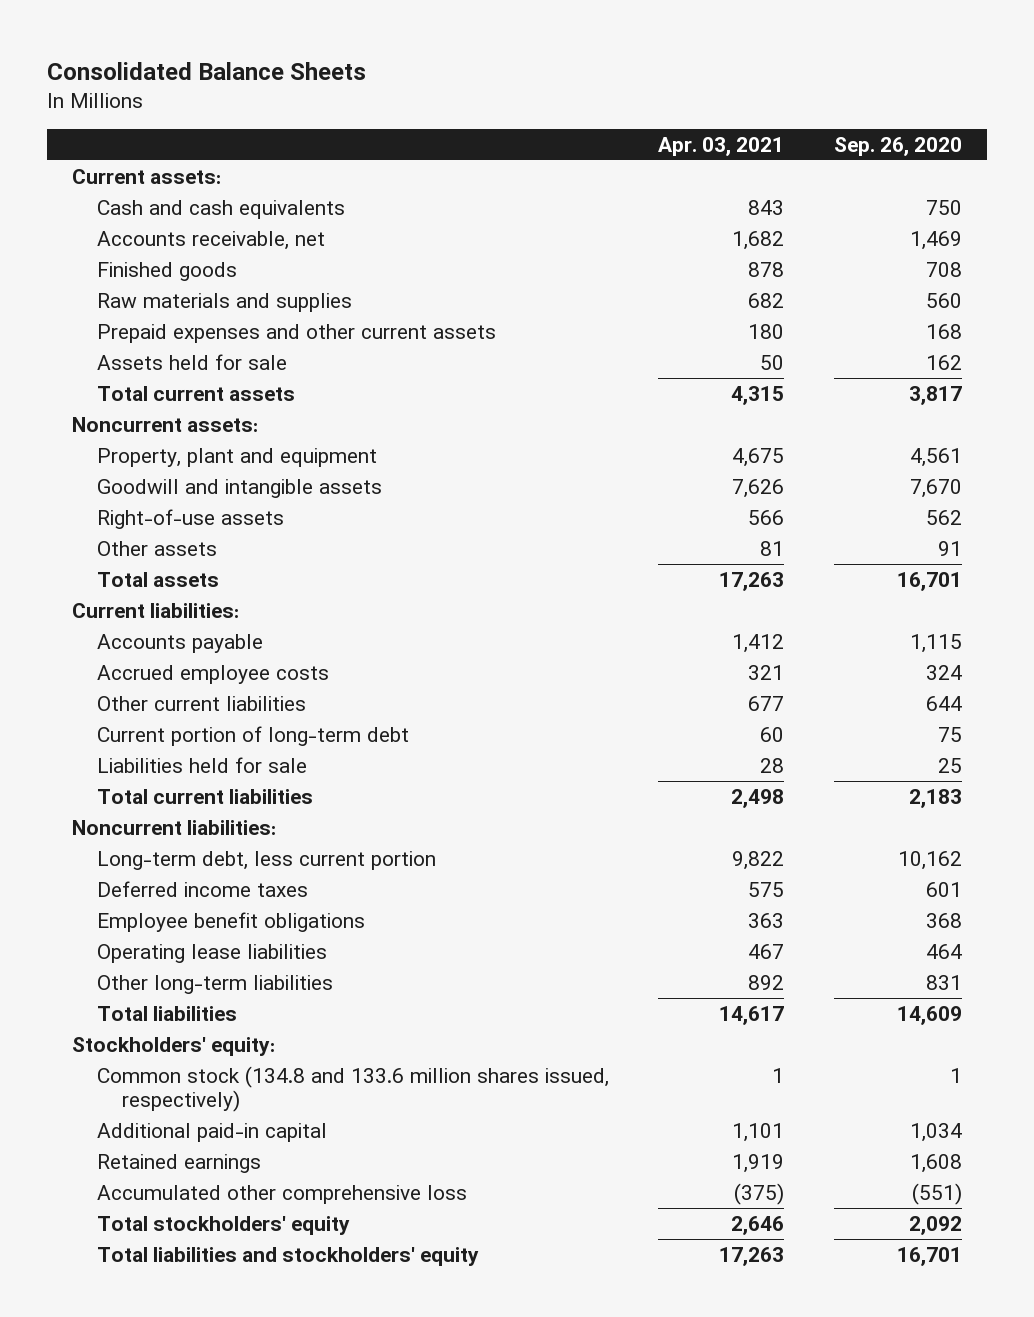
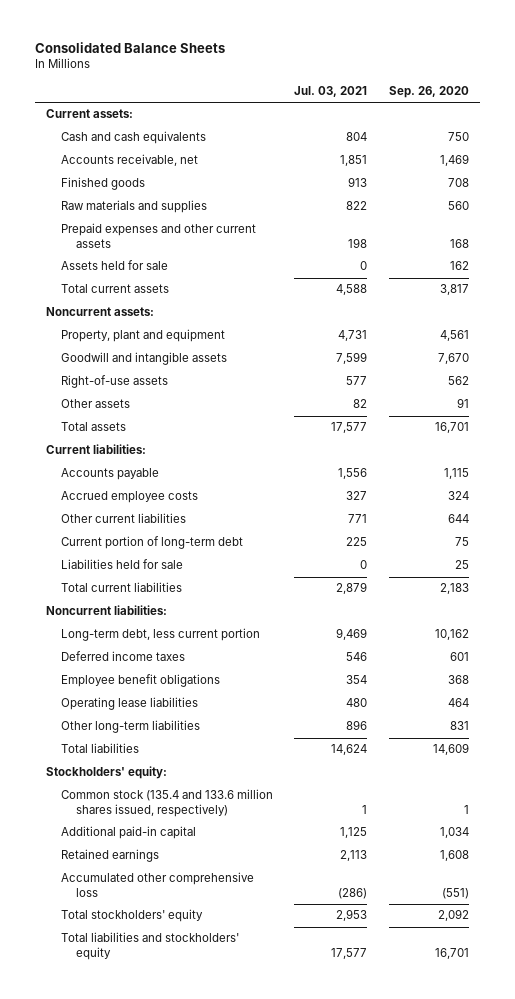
[658,136,785,156] Apr. 03, 2021 -> none
none -> [294,85,368,97] Jul. 03, 2021
[96,1065,609,1113] Common stock (134.8 and 133.6 million shares issued, respectively) -> [60,789,273,817] Common stock (135.4 and 133.6 million shares issued, respectively)

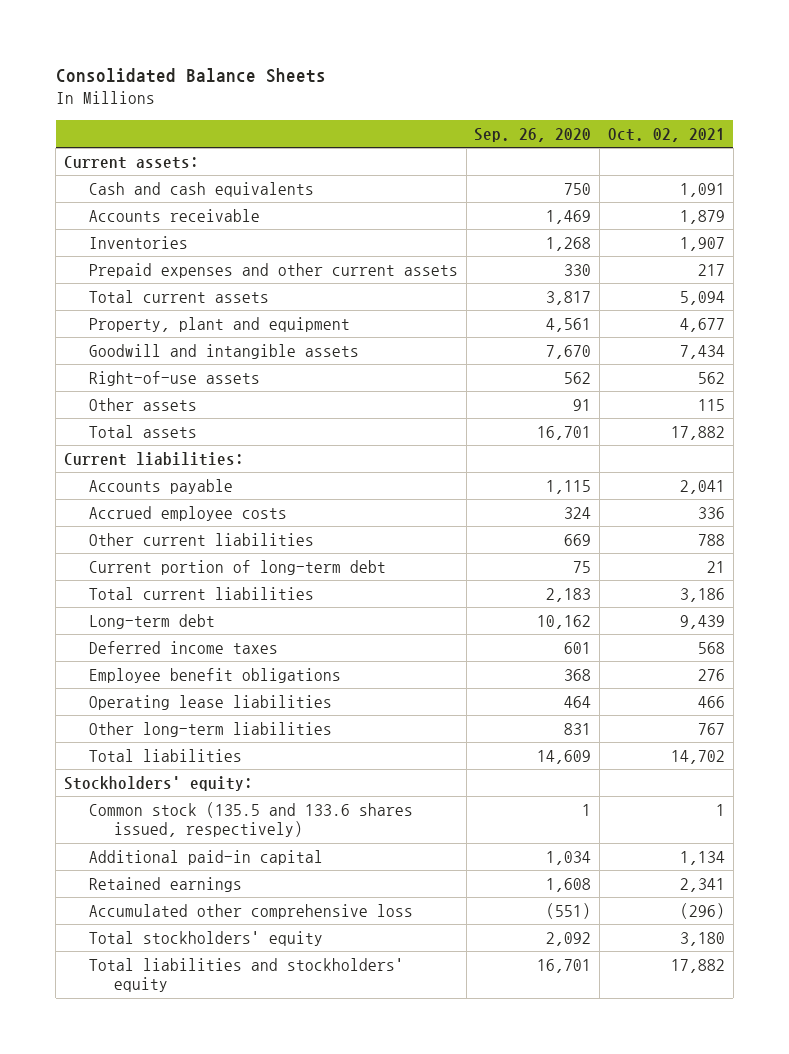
[294,85,368,97] Jul. 03, 2021 -> none
none -> [607,127,725,142] Oct. 02, 2021
[60,177,145,191] Finished goods -> none
[60,200,207,214] Raw materials and supplies -> none
[60,260,168,271] Assets held for sale -> none
[60,154,198,167] Accounts receivable, net -> [88,208,260,222] Accounts receivable
none -> [88,235,188,249] Inventories
[450,238,470,248] 168 -> [564,263,592,276] 330
[45,307,154,317] Noncurrent assets: -> none
[448,514,470,524] 644 -> [564,533,592,546] 669
[60,559,183,570] Liabilities held for sale -> none
[45,605,167,616] Noncurrent liabilities: -> none
[60,628,260,642] Long-term debt, less current portion -> [88,613,215,629] Long-term debt
[60,789,273,817] Common stock (135.4 and 133.6 million shares issued, respectively) -> [88,801,413,838] Common stock (135.5 and 133.6 shares issued, respectively)

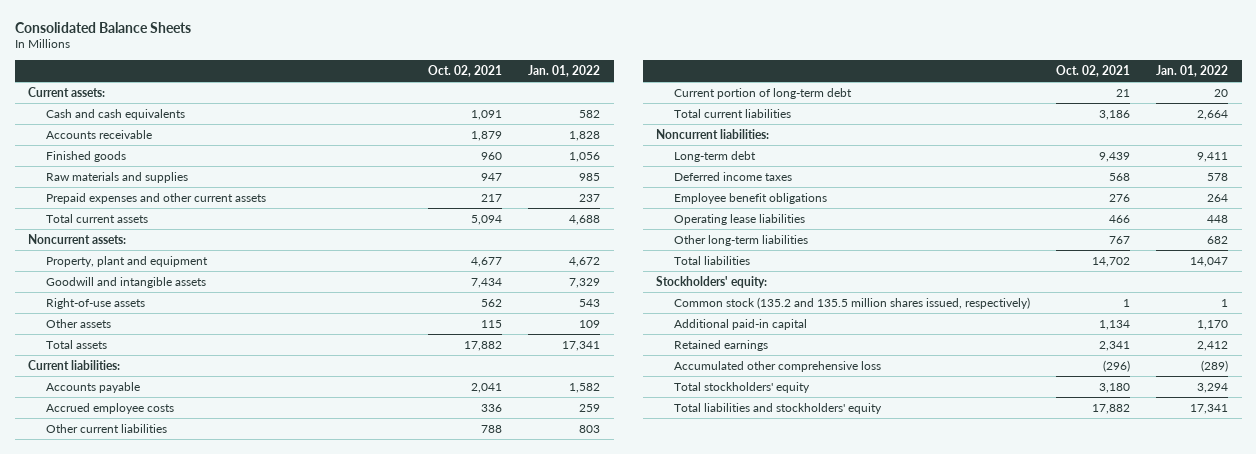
[474,127,592,142] Sep. 26, 2020 -> none
none -> [528,64,601,77] Jan. 01, 2022
[88,235,188,249] Inventories -> none
none -> [45,150,126,162] Finished goods
none -> [45,171,188,183] Raw materials and supplies
none -> [28,233,127,244] Noncurrent assets:
none -> [655,128,769,139] Noncurrent liabilities:
[88,801,413,838] Common stock (135.5 and 133.6 shares issued, respectively) -> [673,296,1030,309] Common stock (135.2 and 135.5 million shares issued, respectively)

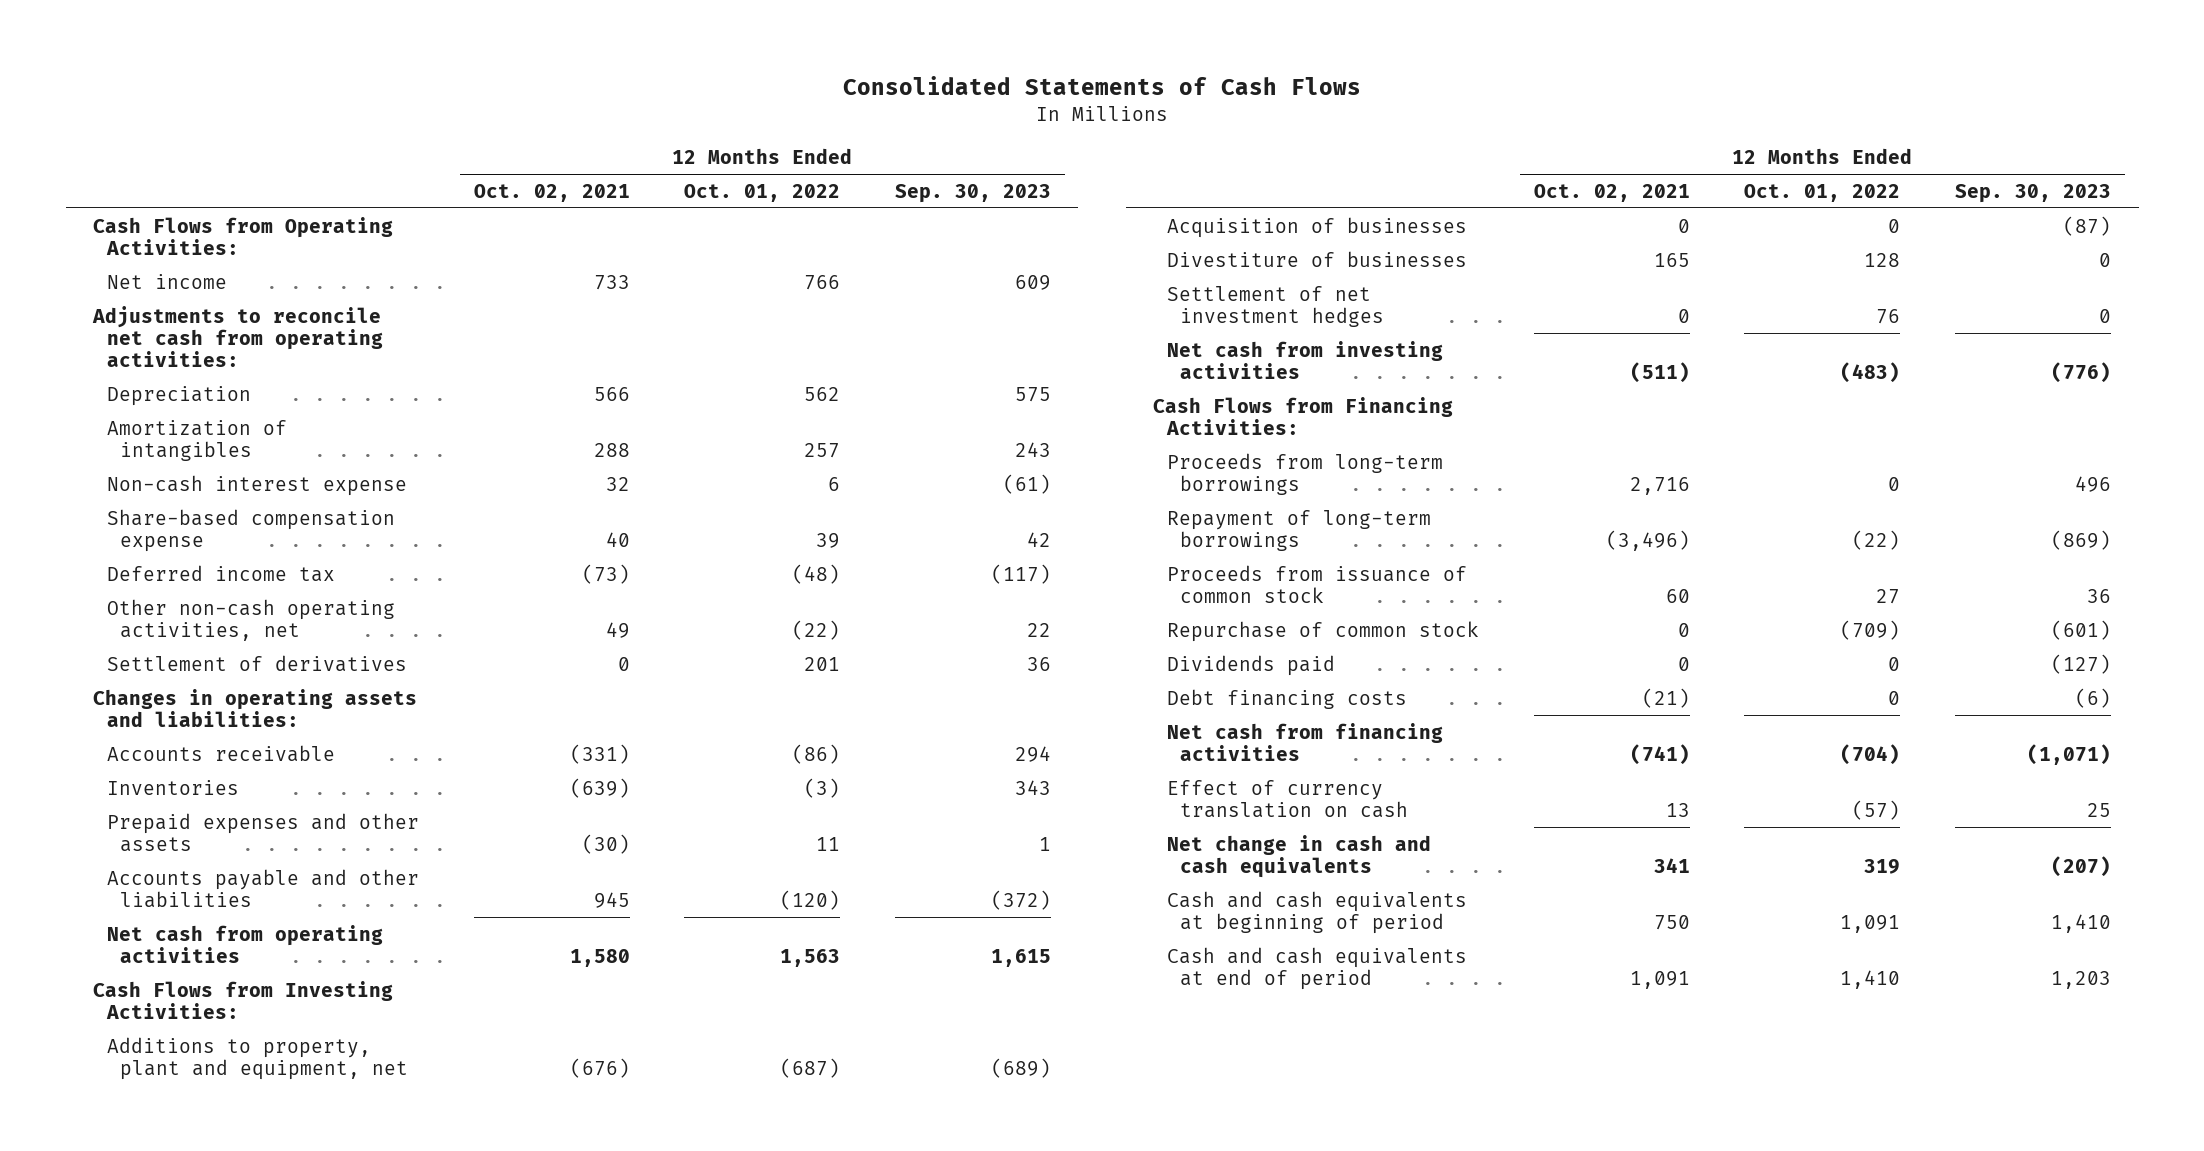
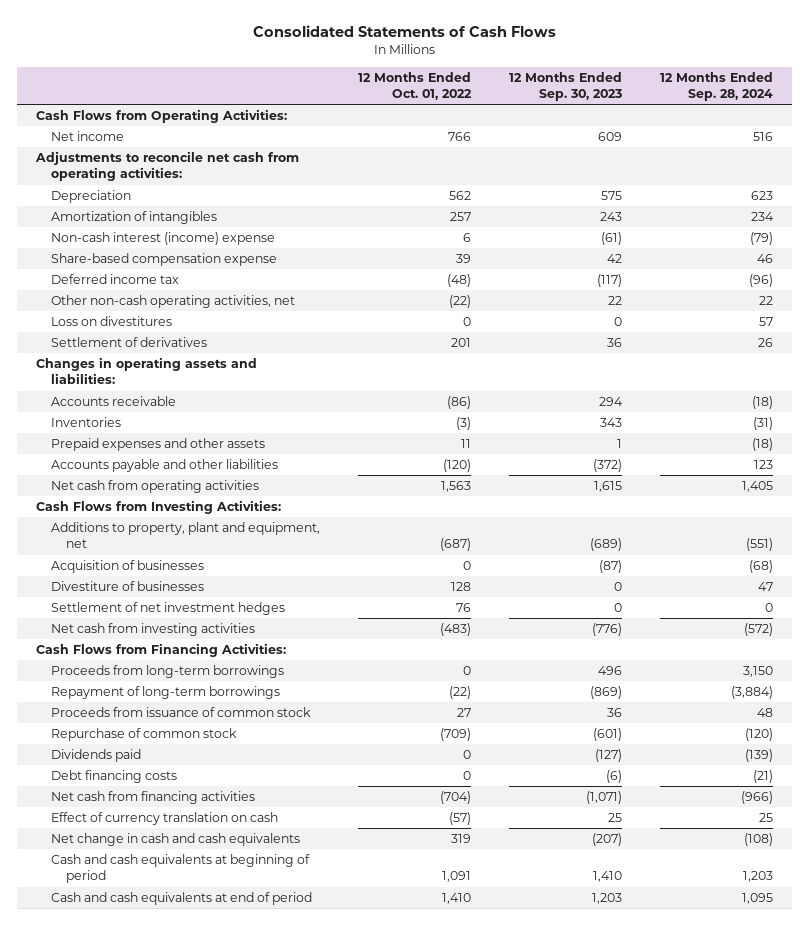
[473,183,630,202] Oct. 02, 2021 -> none
none -> [660,71,774,102] 12 Months Ended Sep. 28, 2024
[106,474,407,496] Non-cash interest expense -> [50,232,275,246] Non-cash interest (income) expense
none -> [50,316,172,327] Loss on divestitures

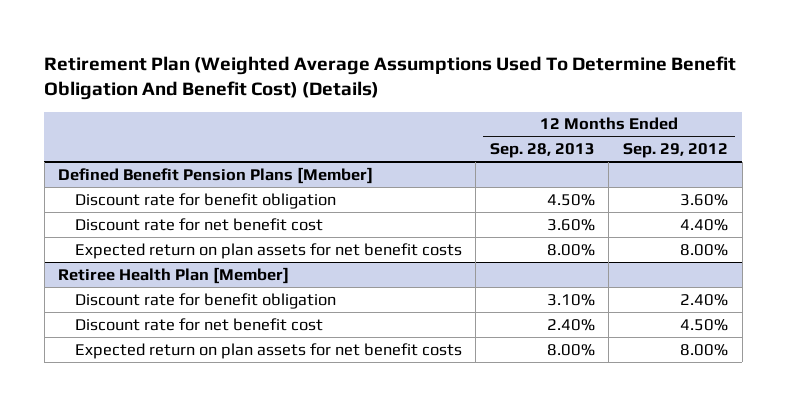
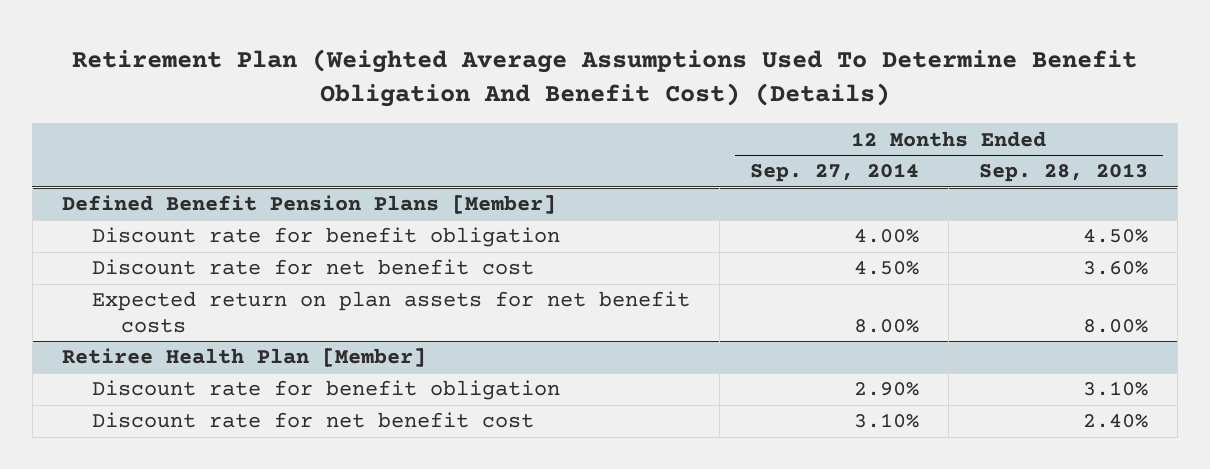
[623,143,729,159] Sep. 29, 2012 -> none
none -> [749,163,919,183] Sep. 27, 2014
[74,342,462,359] Expected return on plan assets for net benefit costs -> none

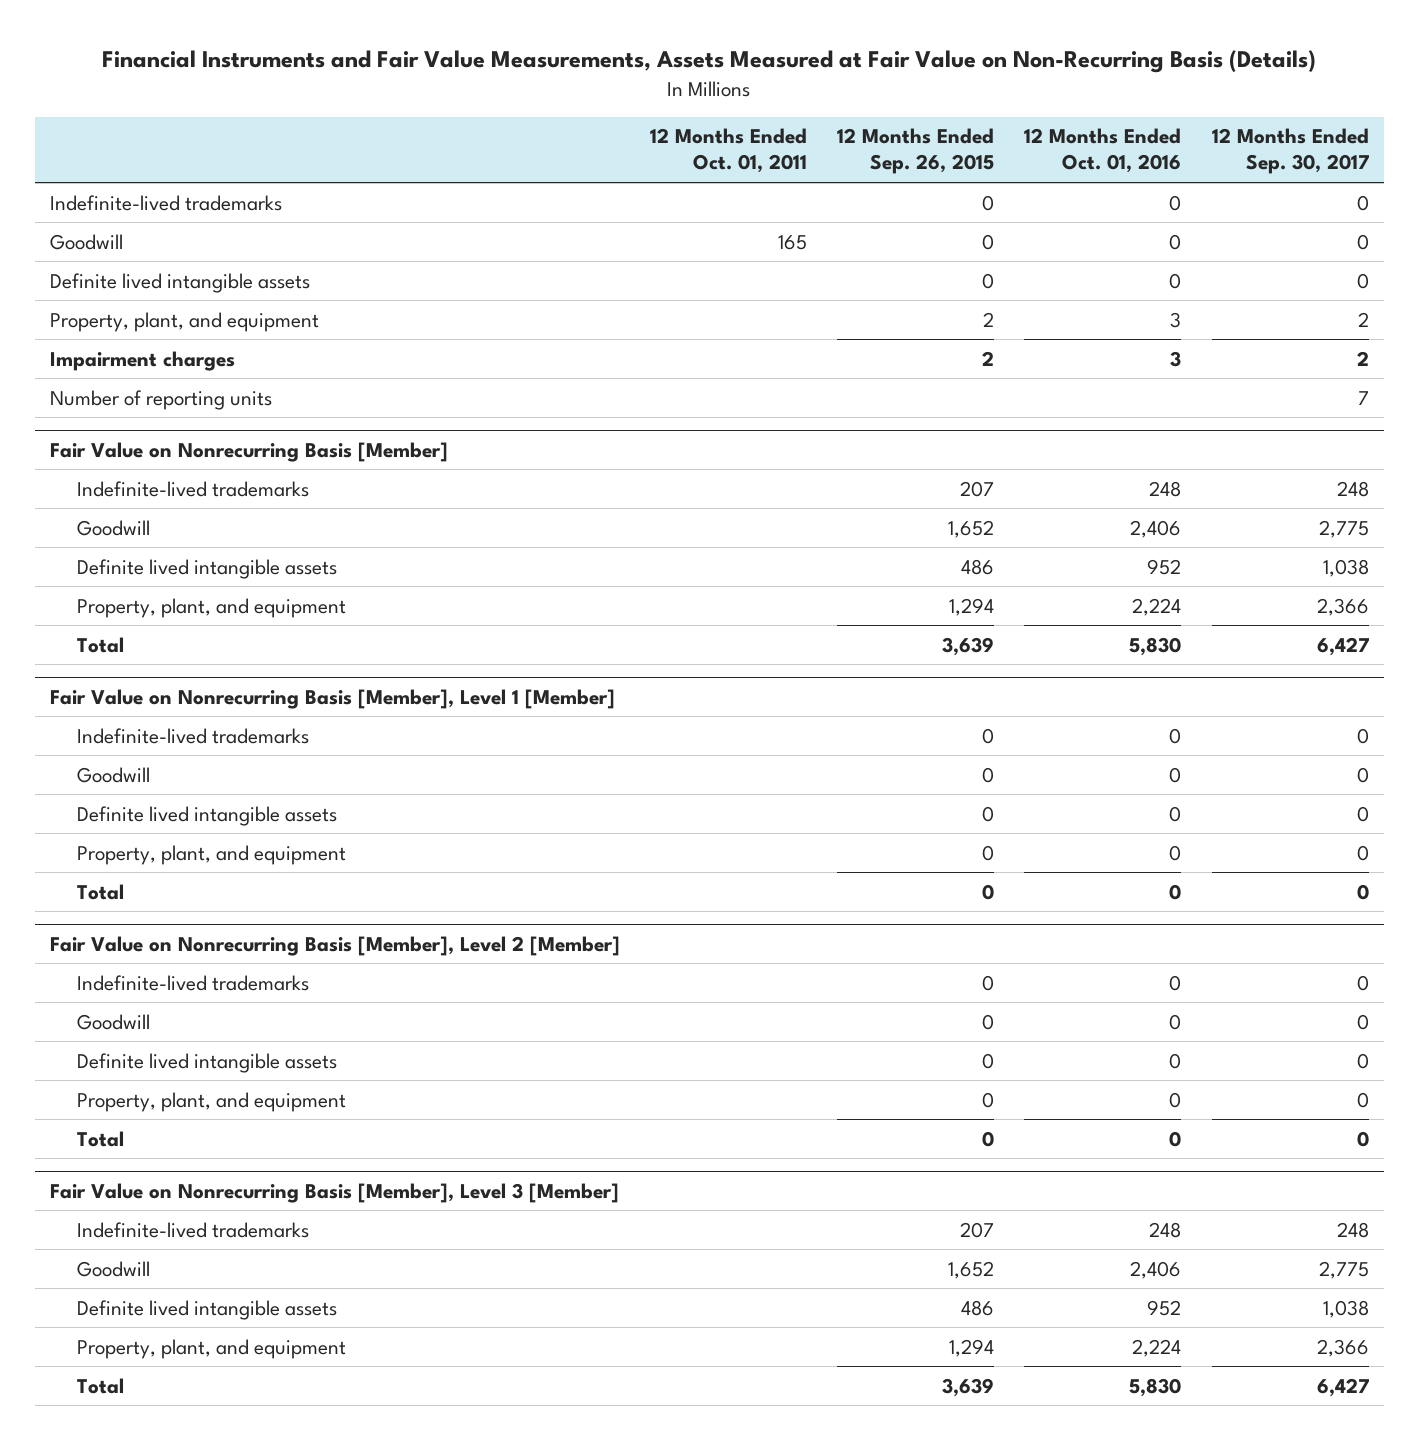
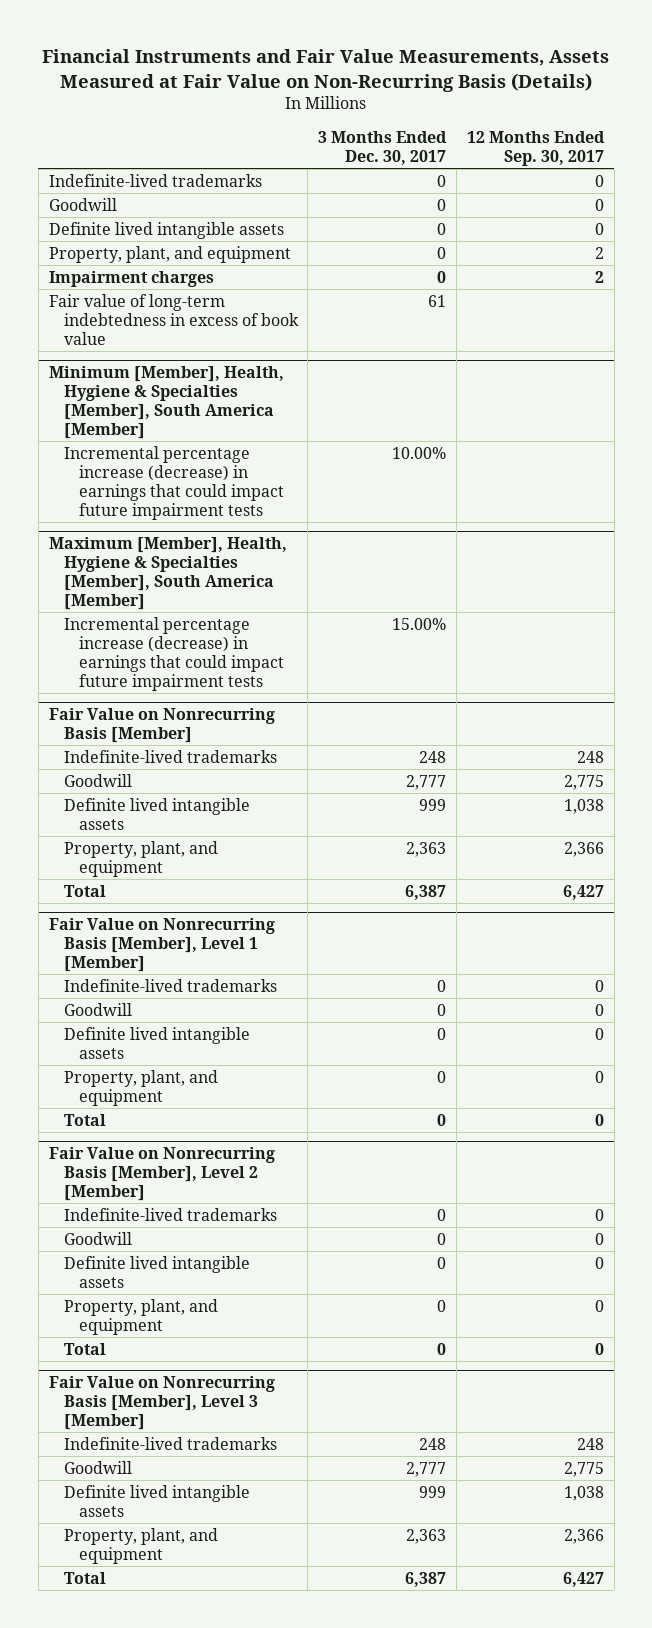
[649,128,807,174] 12 Months Ended Oct. 01, 2011 -> none
[837,128,995,175] 12 Months Ended Sep. 26, 2015 -> none
[1024,128,1182,174] 12 Months Ended Oct. 01, 2016 -> none
none -> [318,130,448,165] 3 Months Ended Dec. 30, 2017
[49,389,272,410] Number of reporting units -> none
none -> [48,293,299,345] Fair value of long-term indebtedness in excess of book value
none -> [48,366,284,440] Minimum [Member], Health, Hygiene & Specialties [Member], South America [Member]
none -> [63,445,284,520] Incremental percentage increase (decrease) in earnings that could impact future impairment tests
none -> [48,537,287,611] Maximum [Member], Health, Hygiene & Specialties [Member], South America [Member]
none -> [63,616,284,691] Incremental percentage increase (decrease) in earnings that could impact future impairment tests

